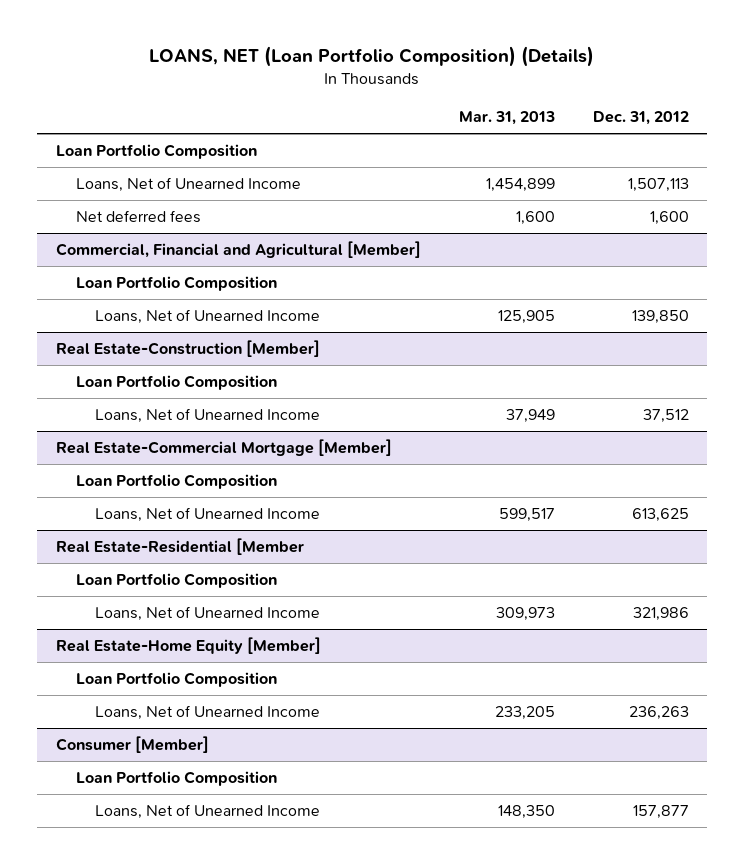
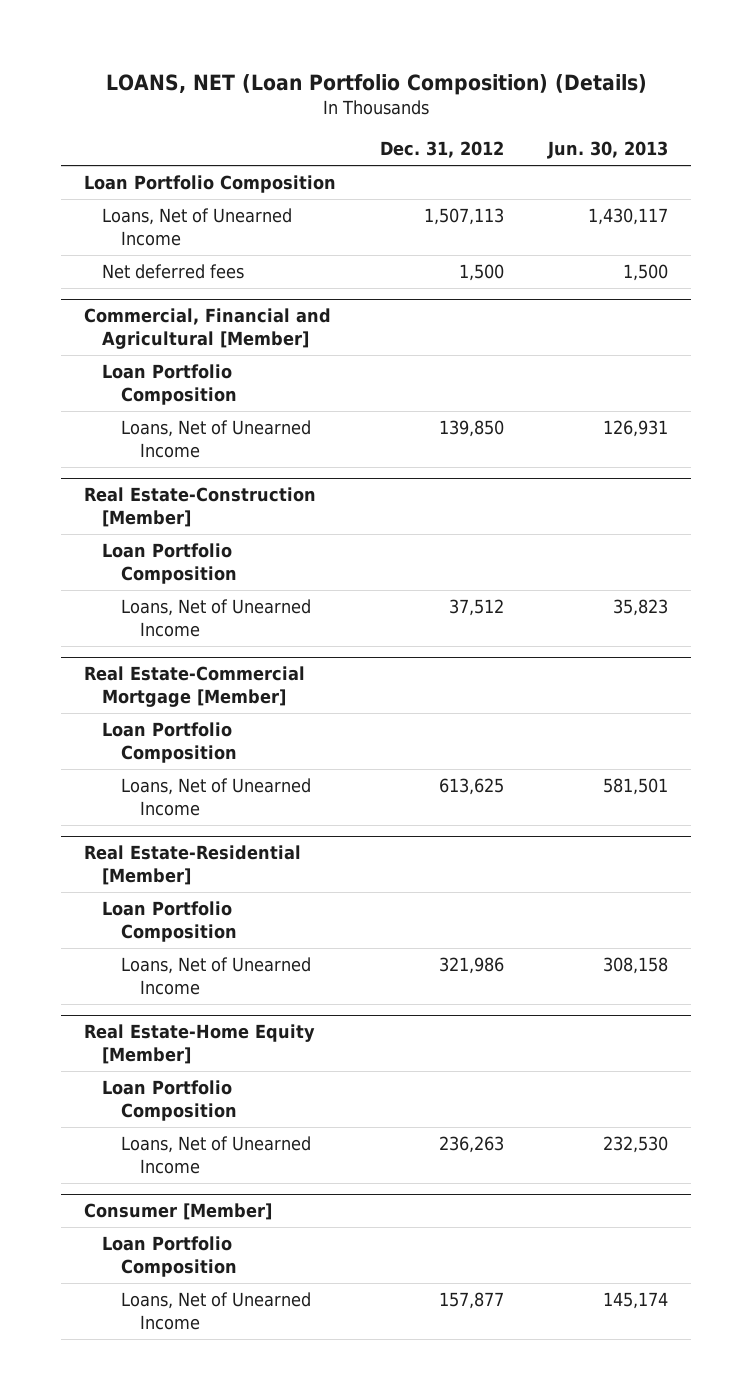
[458,111,555,126] Mar. 31, 2013 -> none
none -> [547,141,669,160] Jun. 30, 2013
[649,211,689,226] 1,600 -> [459,264,505,282] 1,500
[56,538,305,556] Real Estate-Residential [Member -> [83,845,301,885] Real Estate-Residential [Member]

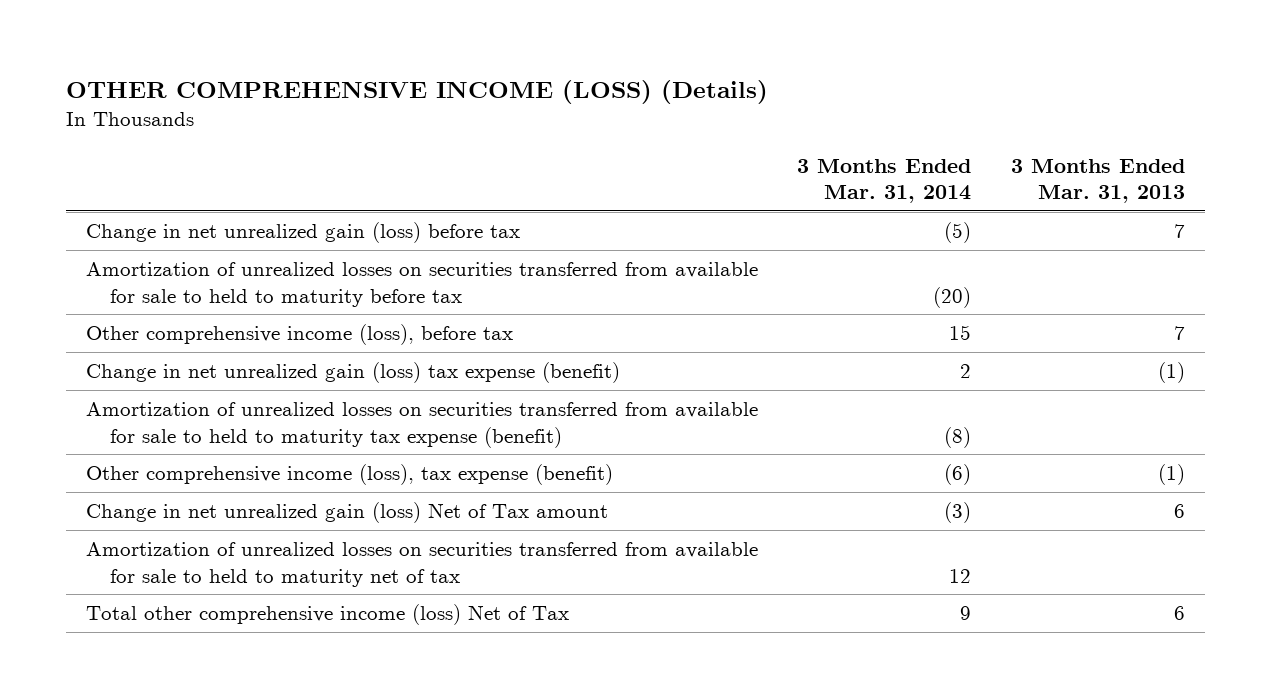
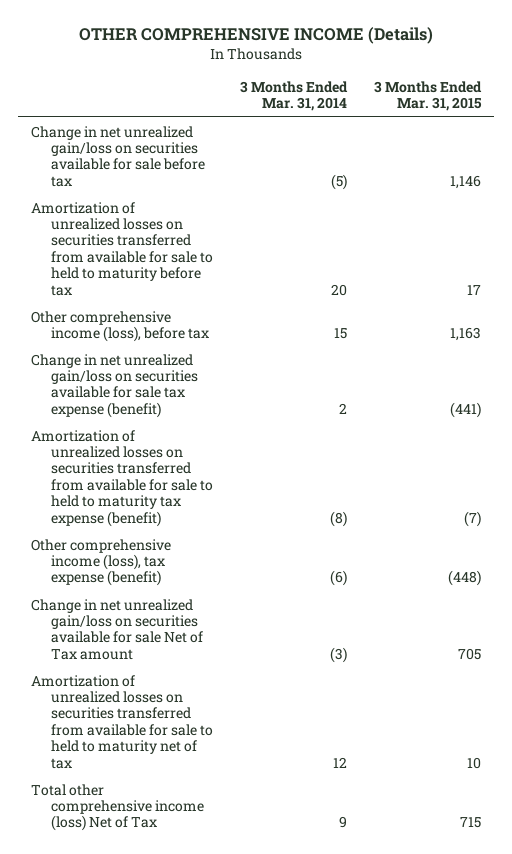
[65,79,768,104] OTHER COMPREHENSIVE INCOME (LOSS) (Details) -> [78,26,433,44] OTHER COMPREHENSIVE INCOME (Details)
[1011,158,1186,204] 3 Months Ended Mar. 31, 2013 -> none
none -> [373,80,482,112] 3 Months Ended Mar. 31, 2015
[85,222,520,244] Change in net unrealized gain (loss) before tax -> [31,125,205,187] Change in net unrealized gain/loss on securities available for sale before tax
[933,286,972,308] (20) -> [330,283,347,296] 20
[85,362,620,384] Change in net unrealized gain (loss) tax expense (benefit) -> [31,353,198,418] Change in net unrealized gain/loss on securities available for sale tax expense (benefit)
[85,502,608,524] Change in net unrealized gain (loss) Net of Tax amount -> [31,598,203,660] Change in net unrealized gain/loss on securities available for sale Net of Tax amount

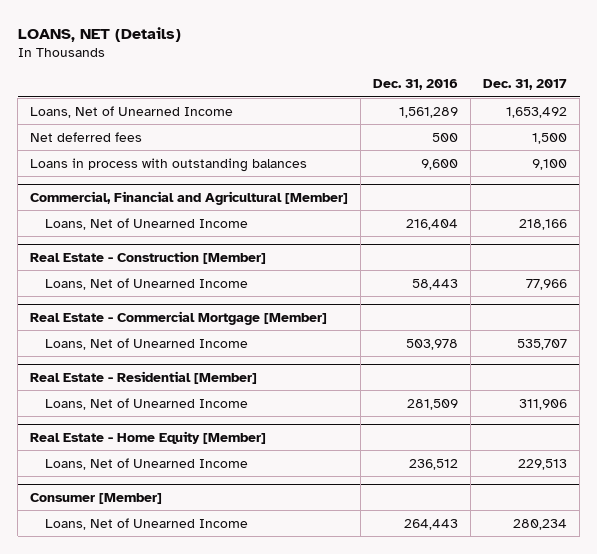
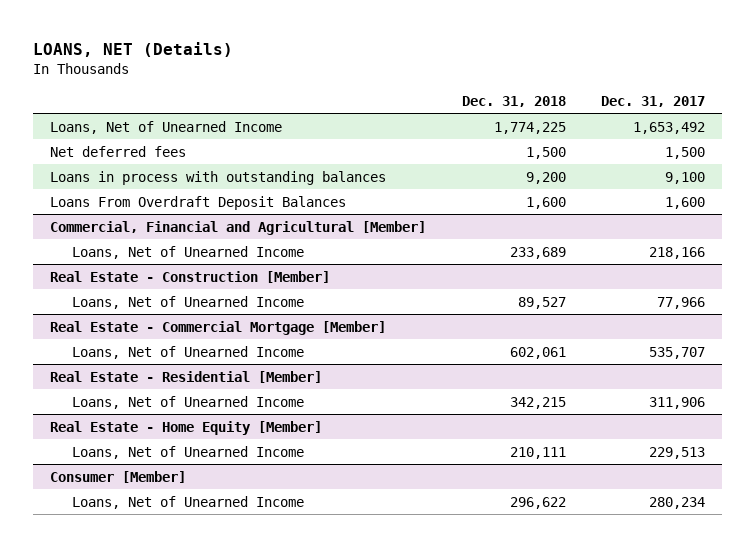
[373,79,459,91] Dec. 31, 2016 -> none
none -> [461,95,566,107] Dec. 31, 2018
none -> [50,195,347,210] Loans From Overdraft Deposit Balances

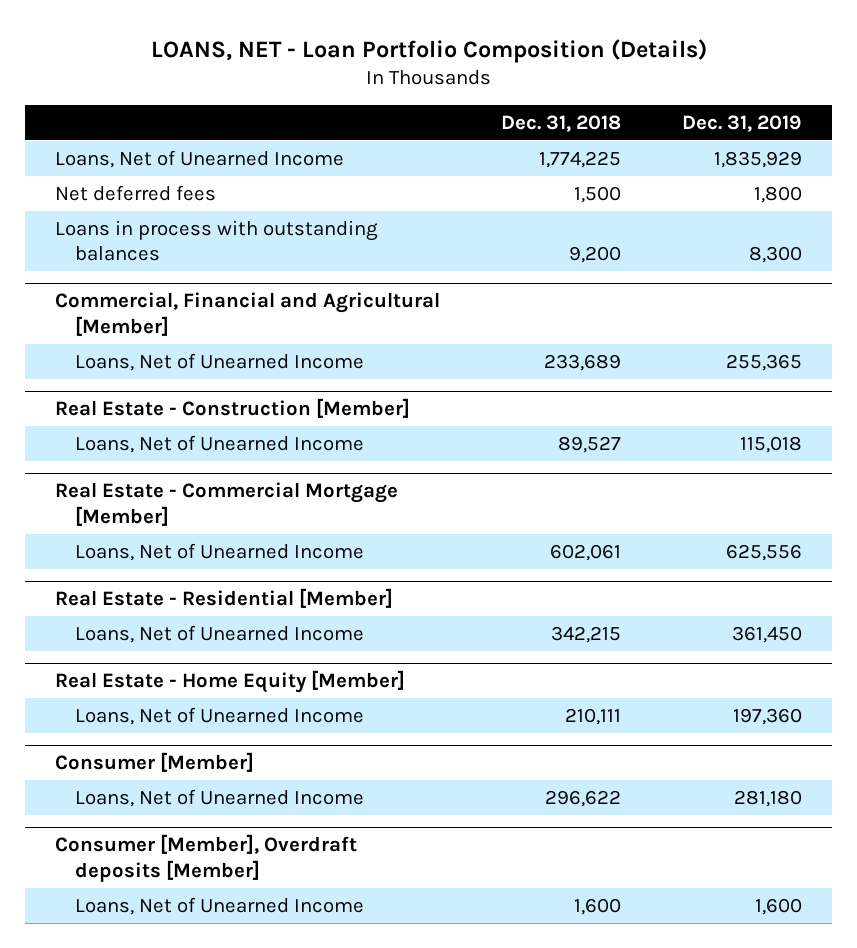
[32,41,233,57] LOANS, NET (Details) -> [150,38,707,63] LOANS, NET - Loan Portfolio Composition (Details)
[600,95,705,107] Dec. 31, 2017 -> none
none -> [681,114,802,132] Dec. 31, 2019
[50,195,347,210] Loans From Overdraft Deposit Balances -> none
none -> [55,834,358,882] Consumer [Member], Overdraft deposits [Member]
none -> [74,896,364,915] Loans, Net of Unearned Income

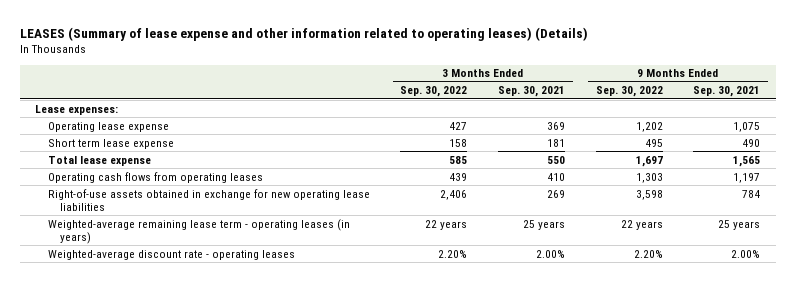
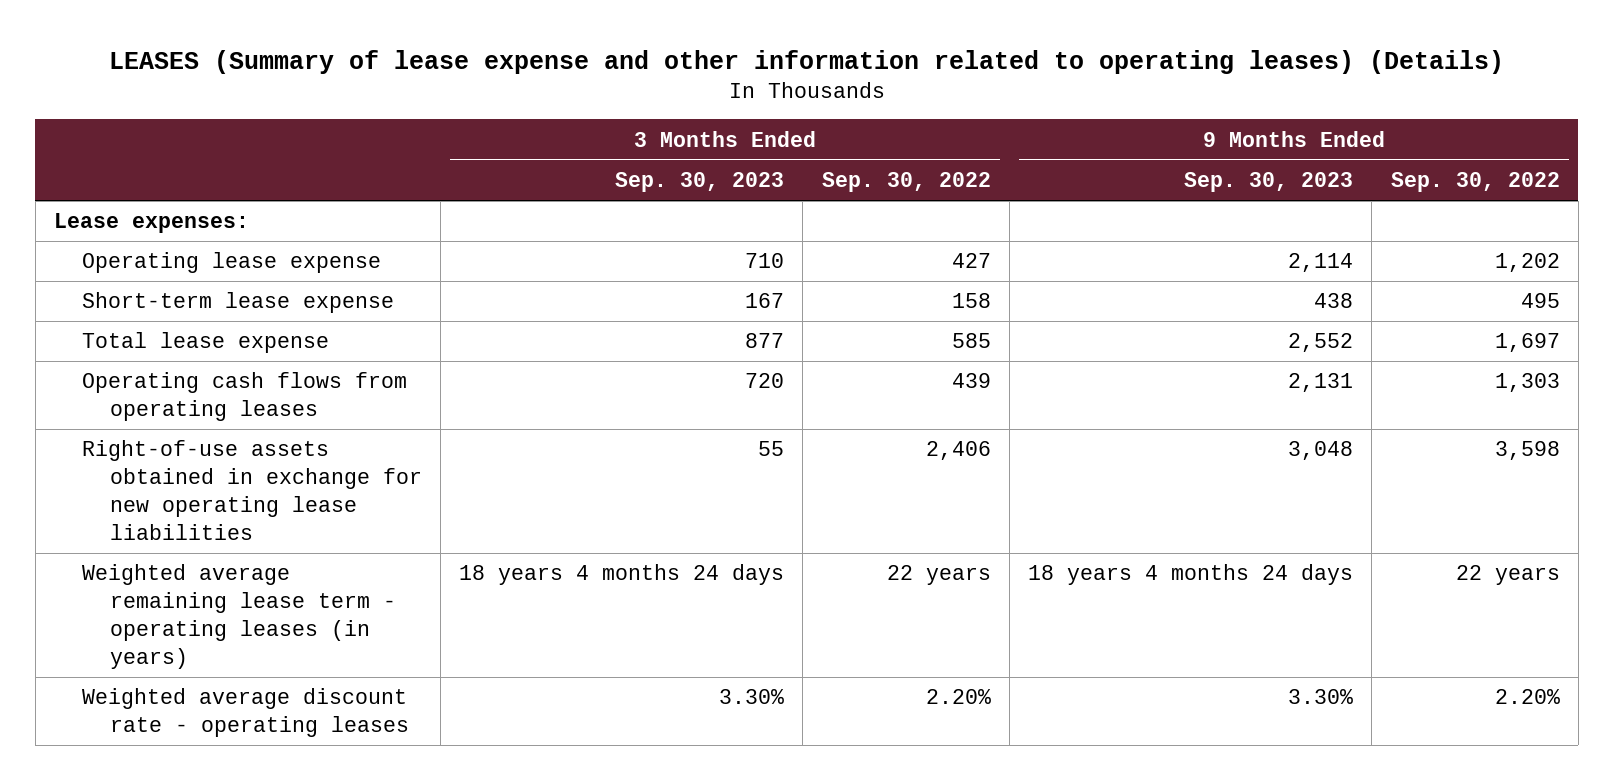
[498,86,566,98] Sep. 30, 2021 -> none
[693,86,761,98] Sep. 30, 2021 -> none
none -> [615,172,785,193] Sep. 30, 2023
none -> [1184,172,1354,193] Sep. 30, 2023
[47,138,174,149] Short term lease expense -> [81,292,394,314] Short-term lease expense
[47,218,350,244] Weighted-average remaining lease term - operating leases (in years) -> [81,564,396,670] Weighted average remaining lease term - operating leases (in years)
[47,249,295,260] Weighted-average discount rate - operating leases -> [81,688,409,738] Weighted average discount rate - operating leases

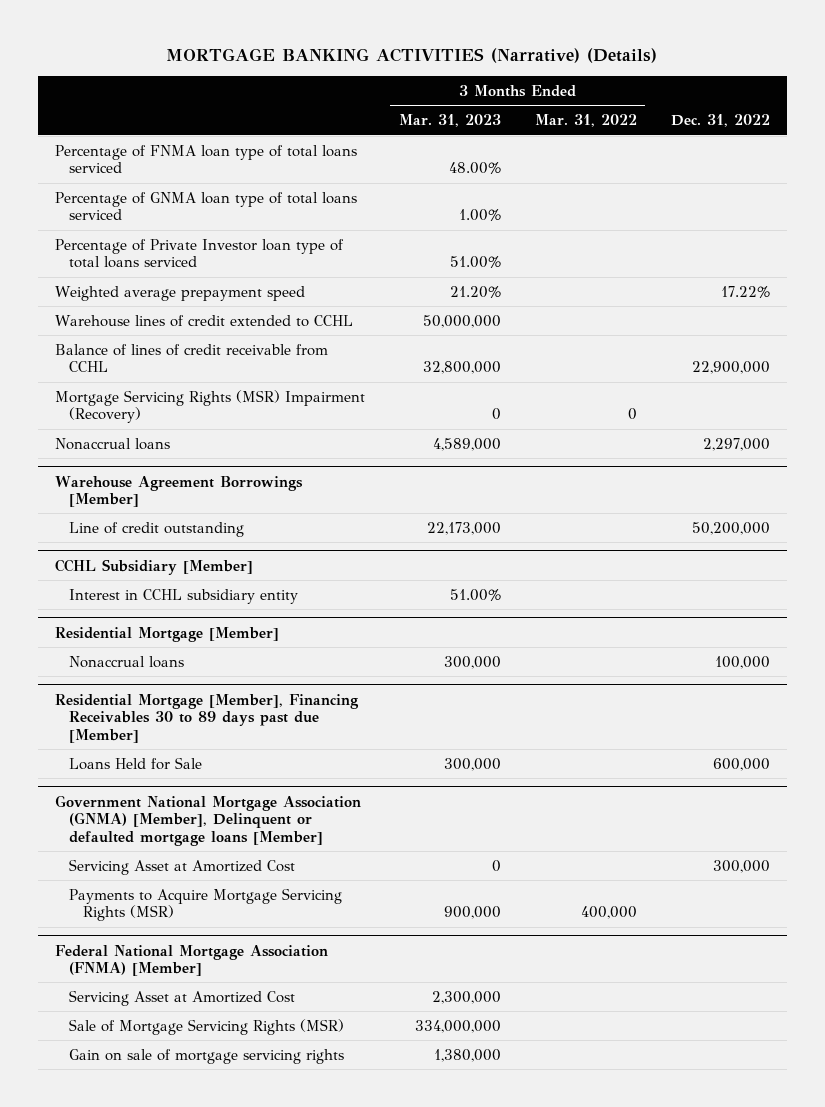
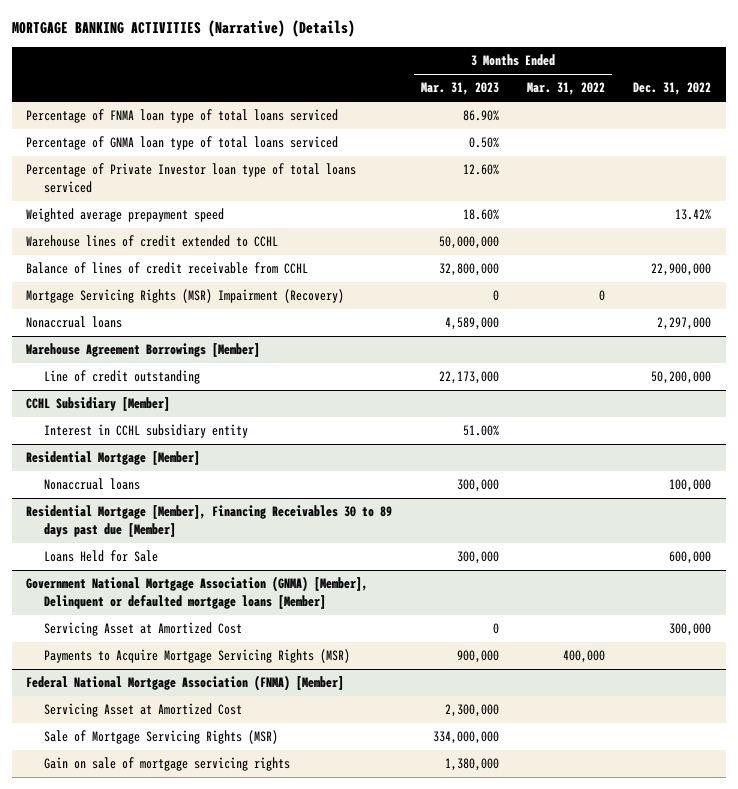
[448,162,501,175] 48.00% -> [462,110,499,122] 86.90%
[458,209,501,222] 1.00% -> [468,137,499,149] 0.50%
[449,256,501,269] 51.00% -> [462,164,499,176] 12.60%
[449,285,501,298] 21.20% -> [462,209,499,221] 18.60%
[720,285,770,298] 17.22% -> [675,209,712,221] 13.42%

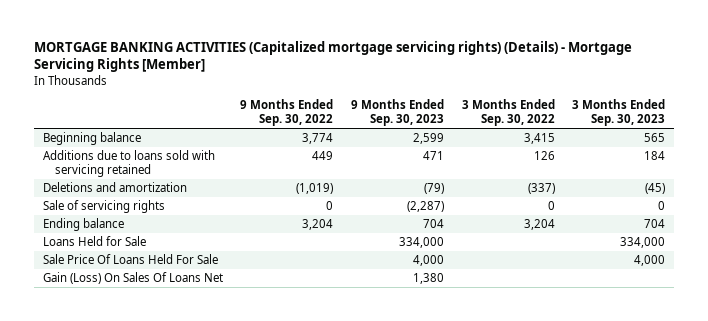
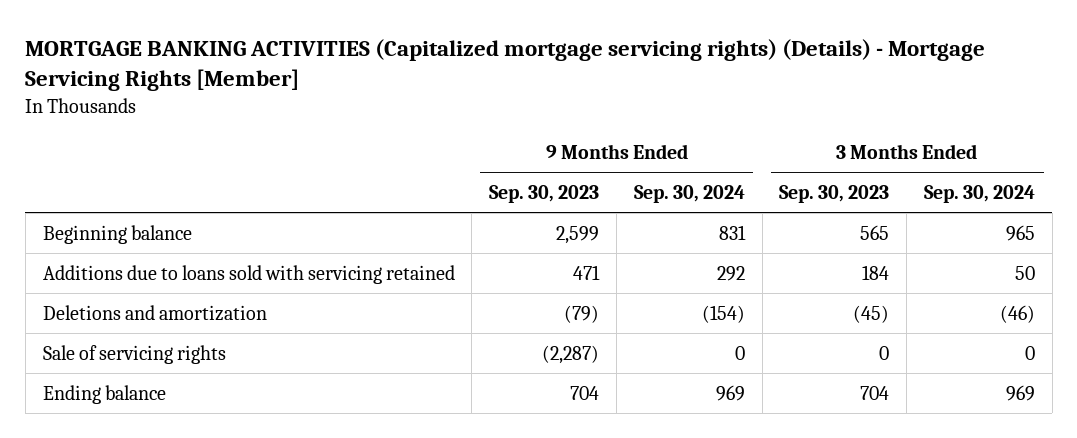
[240,99,334,127] 9 Months Ended Sep. 30, 2022 -> none
[461,99,555,127] 3 Months Ended Sep. 30, 2022 -> none
none -> [633,185,745,204] Sep. 30, 2024
none -> [923,185,1035,204] Sep. 30, 2024
[42,236,146,247] Loans Held for Sale -> none
[42,254,218,265] Sale Price Of Loans Held For Sale -> none
[42,272,223,285] Gain (Loss) On Sales Of Loans Net -> none

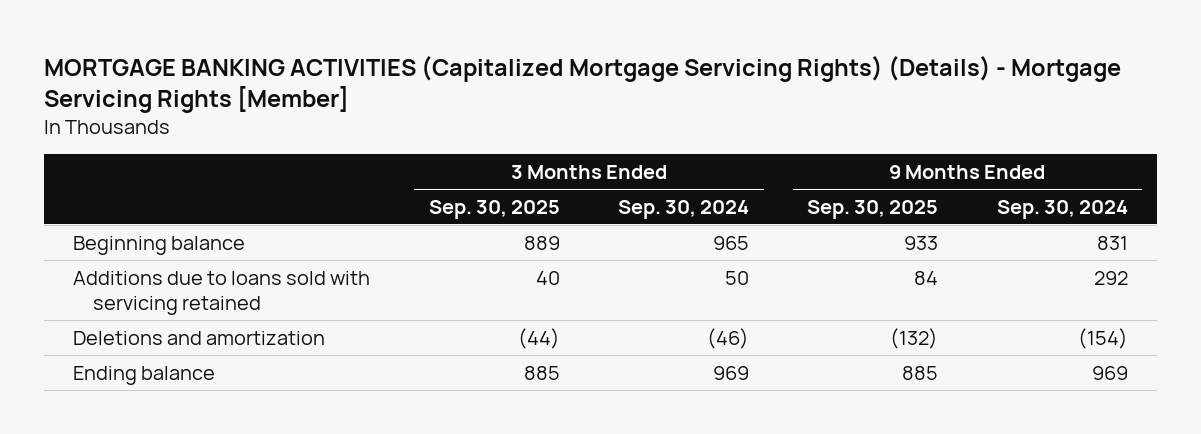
[25,38,986,92] MORTGAGE BANKING ACTIVITIES (Capitalized mortgage servicing rights) (Details) - Mortgage Servicing Rights [Member] -> [44,55,1122,113] MORTGAGE BANKING ACTIVITIES (Capitalized Mortgage Servicing Rights) (Details) - Mortgage Servicing Rights [Member]
[489,185,600,204] Sep. 30, 2023 -> none
[779,185,890,204] Sep. 30, 2023 -> none
none -> [428,199,560,219] Sep. 30, 2025
none -> [807,199,939,219] Sep. 30, 2025
[42,344,226,364] Sale of servicing rights -> none

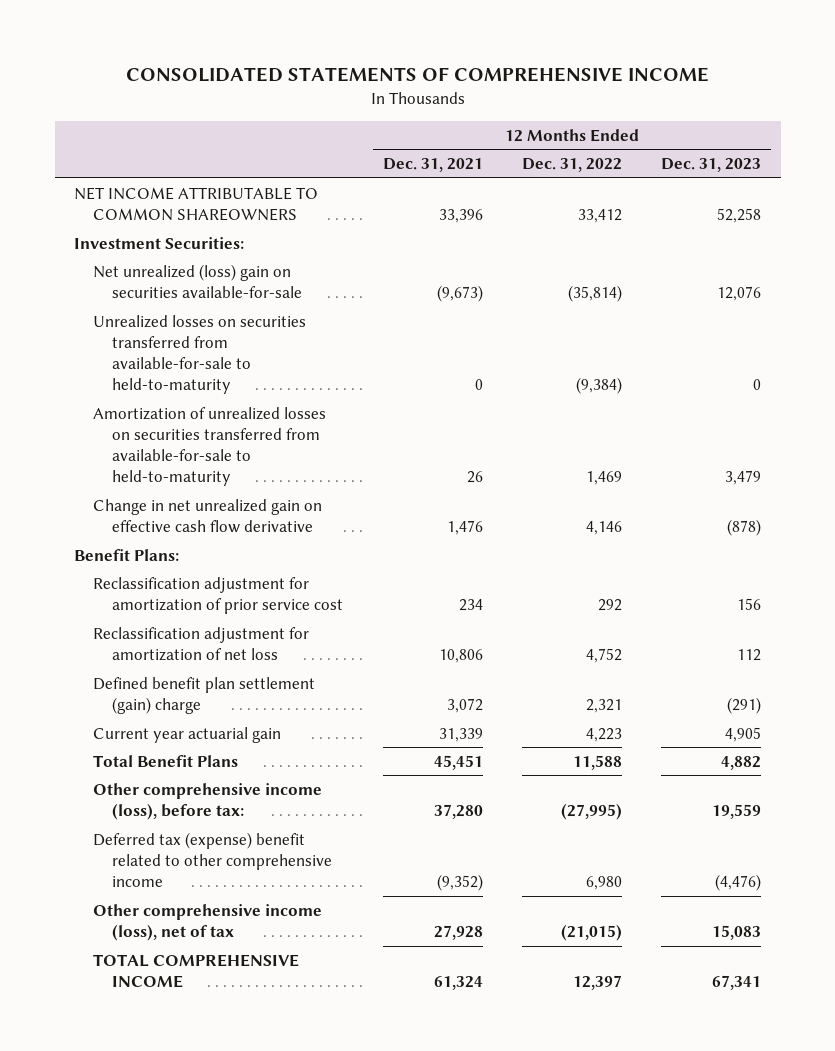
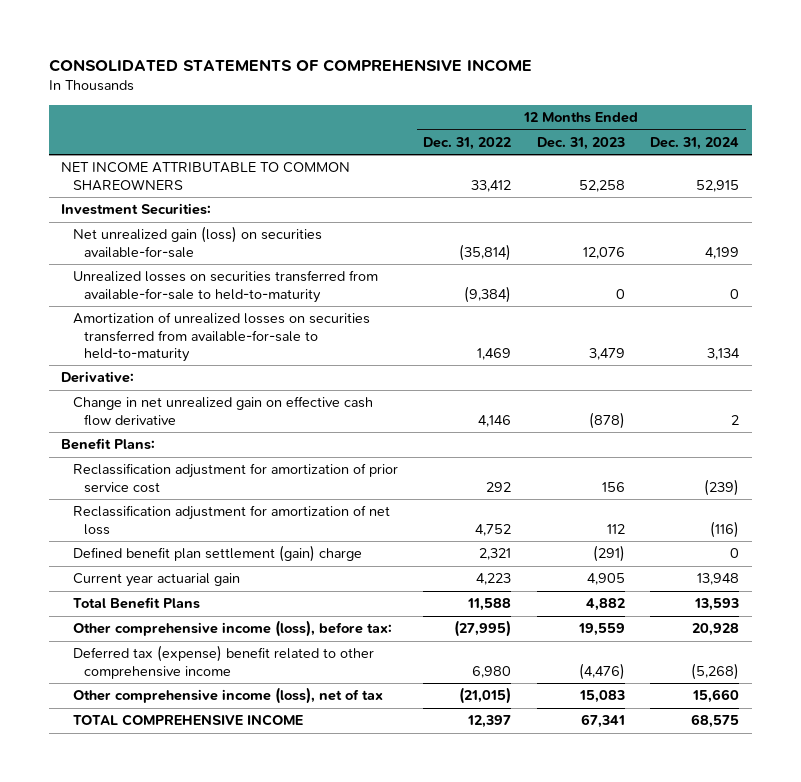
[382,158,483,173] Dec. 31, 2021 -> none
none -> [650,136,740,150] Dec. 31, 2024
[93,263,303,298] Net unrealized (loss) gain on securities available-for-sale -> [72,226,322,258] Net unrealized gain (loss) on securities available-for-sale
none -> [61,371,135,384] Derivative:

